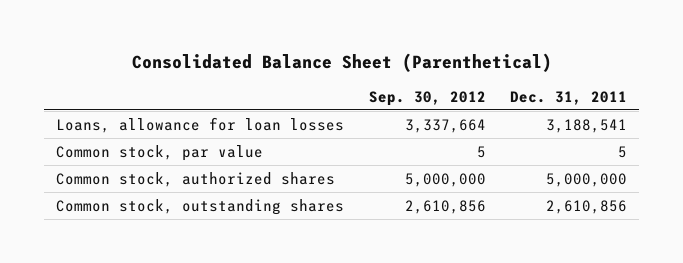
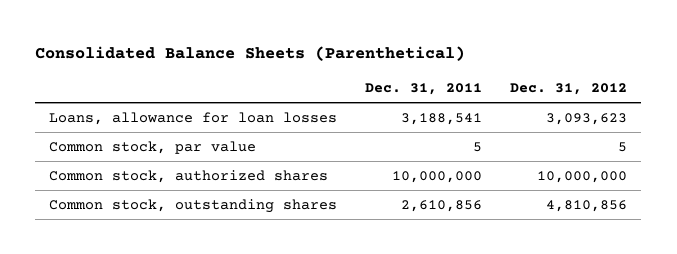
[131,52,552,72] Consolidated Balance Sheet (Parenthetical) -> [35,46,466,62] Consolidated Balance Sheets (Parenthetical)
[368,90,486,106] Sep. 30, 2012 -> none
none -> [510,82,628,95] Dec. 31, 2012
[545,172,627,187] 5,000,000 -> [392,170,483,183] 10,000,000

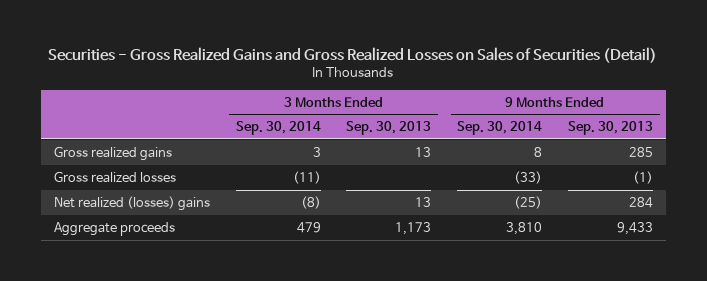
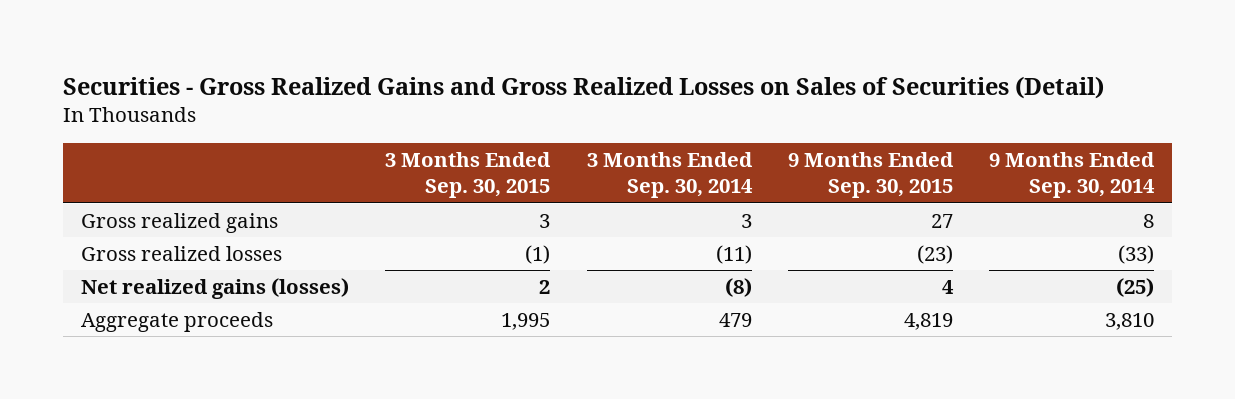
[346,121,432,136] Sep. 30, 2013 -> none
[568,121,654,136] Sep. 30, 2013 -> none
none -> [385,151,552,199] 3 Months Ended Sep. 30, 2015
none -> [787,151,954,199] 9 Months Ended Sep. 30, 2015
[53,195,210,211] Net realized (losses) gains -> [81,277,350,299] Net realized gains (losses)

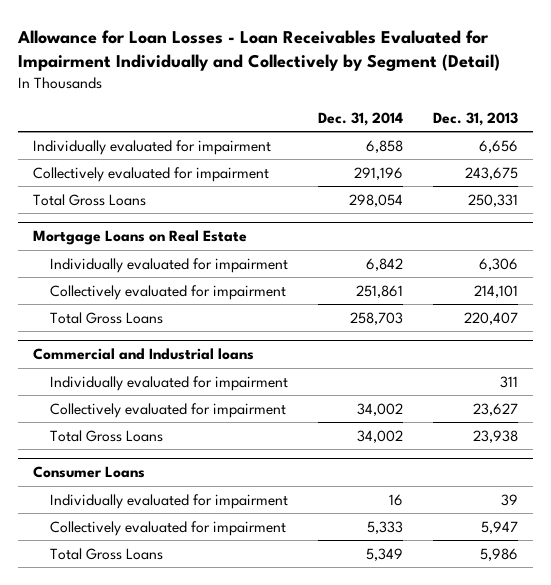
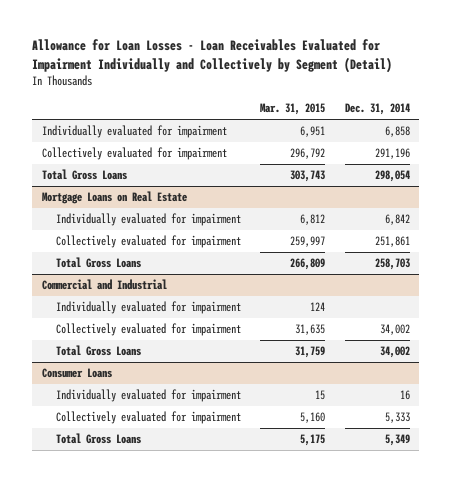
[432,111,518,126] Dec. 31, 2013 -> none
none -> [260,103,326,116] Mar. 31, 2015
[33,348,255,361] Commercial and Industrial loans -> [41,279,167,291] Commercial and Industrial

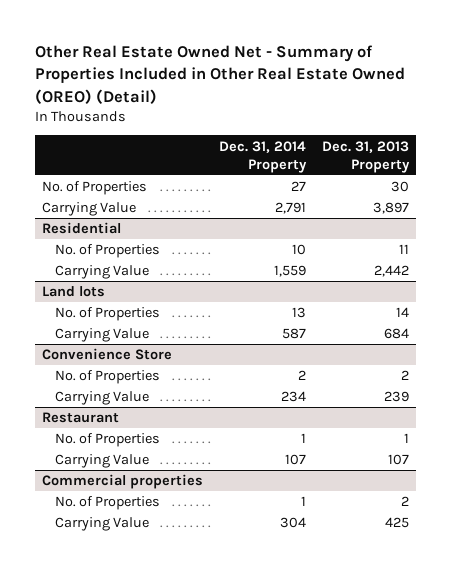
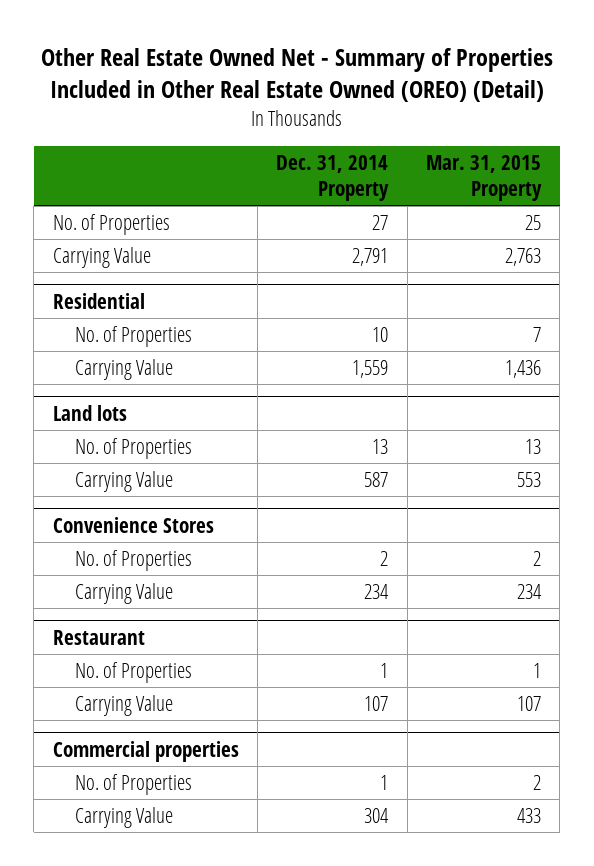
[321,140,410,173] Dec. 31, 2013 Property -> none
none -> [425,155,542,201] Mar. 31, 2015 Property
[42,348,173,361] Convenience Store -> [52,516,214,533] Convenience Stores

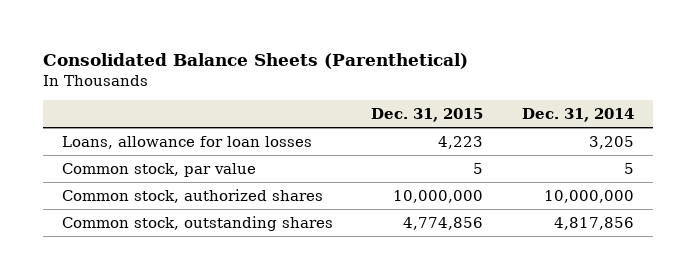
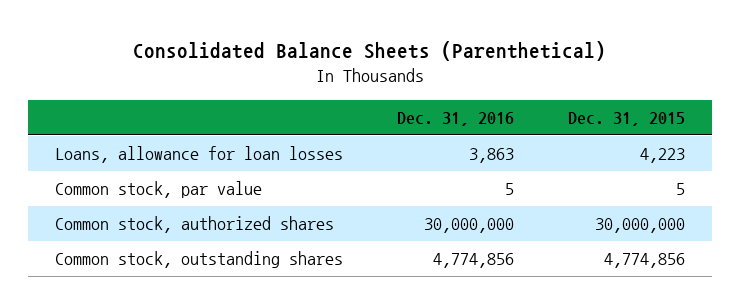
[521,108,634,123] Dec. 31, 2014 -> none
none -> [397,112,515,127] Dec. 31, 2016
[393,189,484,203] 10,000,000 -> [594,218,685,234] 30,000,000

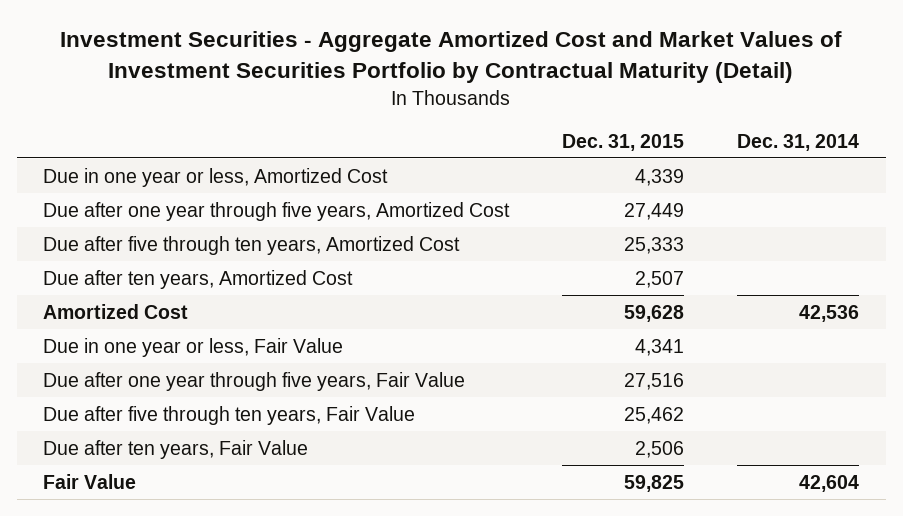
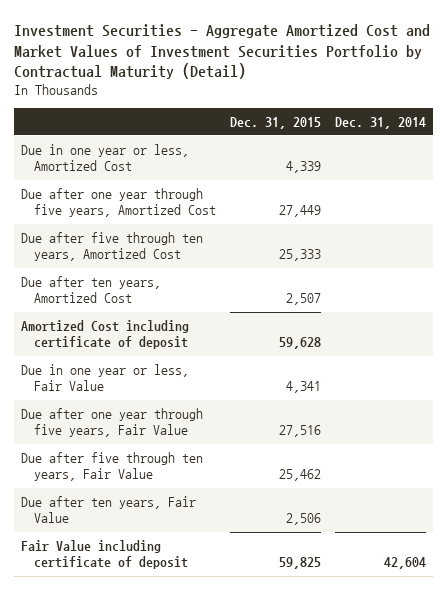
[43,303,189,319] Amortized Cost -> none
none -> [21,319,190,350] Amortized Cost including certificate of deposit
[43,473,137,489] Fair Value -> [21,539,188,570] Fair Value including certificate of deposit

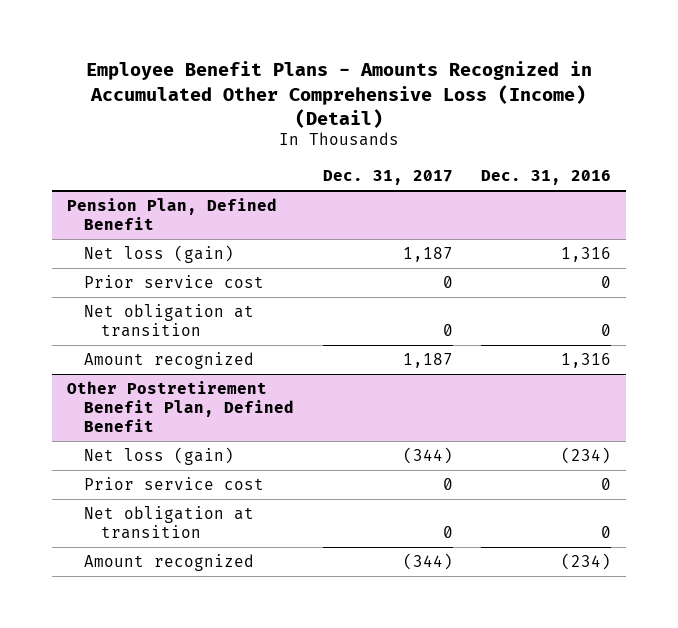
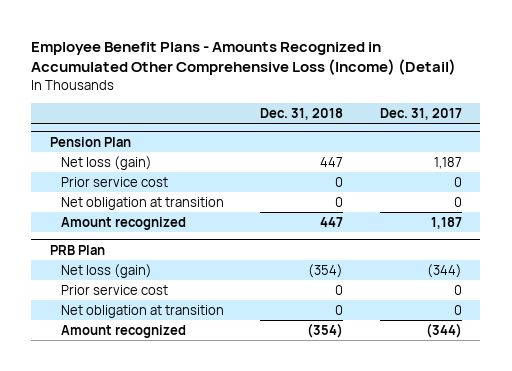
[481,169,612,185] Dec. 31, 2016 -> none
none -> [260,107,344,120] Dec. 31, 2018
[66,197,277,231] Pension Plan, Defined Benefit -> [49,136,131,147] Pension Plan
[66,380,294,433] Other Postretirement Benefit Plan, Defined Benefit -> [49,244,105,255] PRB Plan

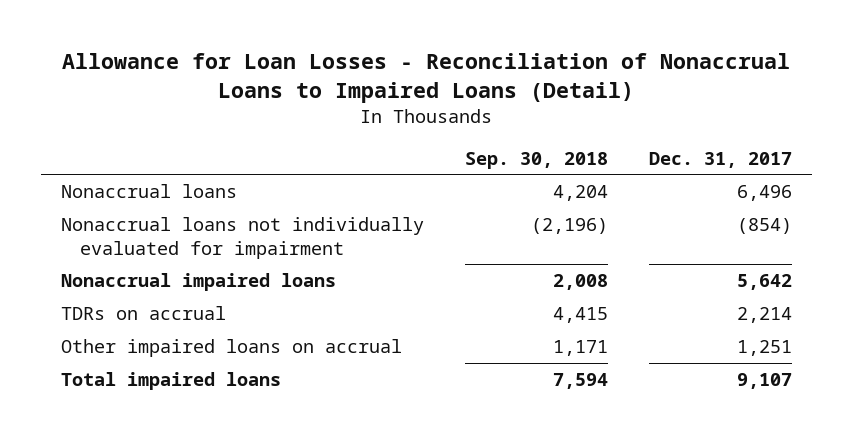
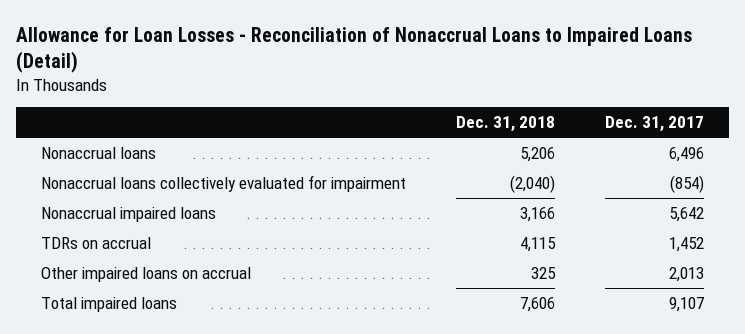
[464,151,608,169] Sep. 30, 2018 -> none
none -> [456,116,556,133] Dec. 31, 2018
[60,216,424,259] Nonaccrual loans not individually evaluated for impairment -> [40,174,406,192] Nonaccrual loans collectively evaluated for impairment
[736,306,792,323] 2,214 -> [669,236,705,252] 1,452
[736,339,792,356] 1,251 -> [669,266,705,282] 2,013

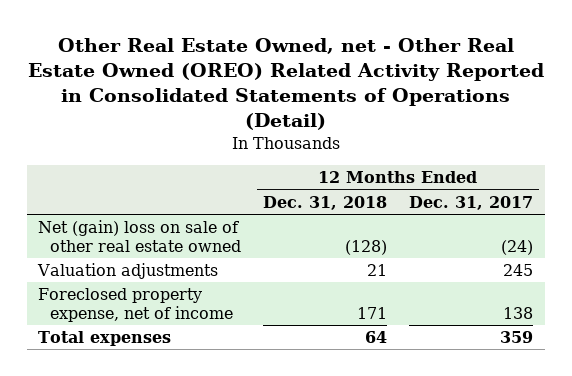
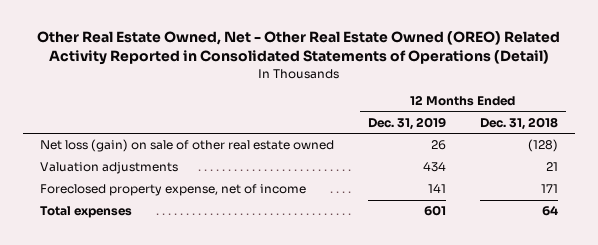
[27,38,544,131] Other Real Estate Owned, net - Other Real Estate Owned (OREO) Related Activity Reported in Consolidated Statements of Operations (Detail) -> [37,31,561,66] Other Real Estate Owned, Net - Other Real Estate Owned (OREO) Related Activity Reported in Consolidated Statements of Operations (Detail)
[409,195,534,210] Dec. 31, 2017 -> none
none -> [368,116,447,130] Dec. 31, 2019
[38,220,241,253] Net (gain) loss on sale of other real estate owned -> [40,139,335,153] Net loss (gain) on sale of other real estate owned

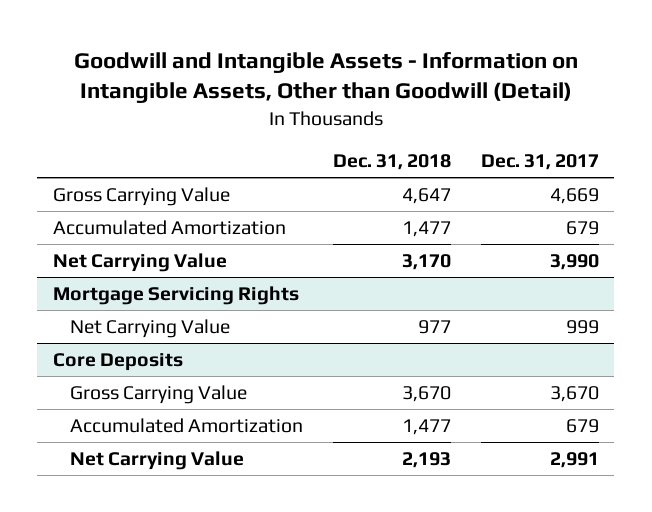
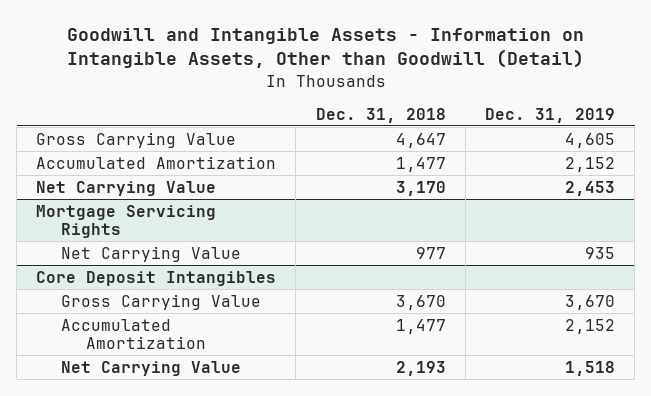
[481,154,600,171] Dec. 31, 2017 -> none
none -> [485,107,616,123] Dec. 31, 2019
[52,352,183,371] Core Deposits -> [36,270,277,286] Core Deposit Intangibles

